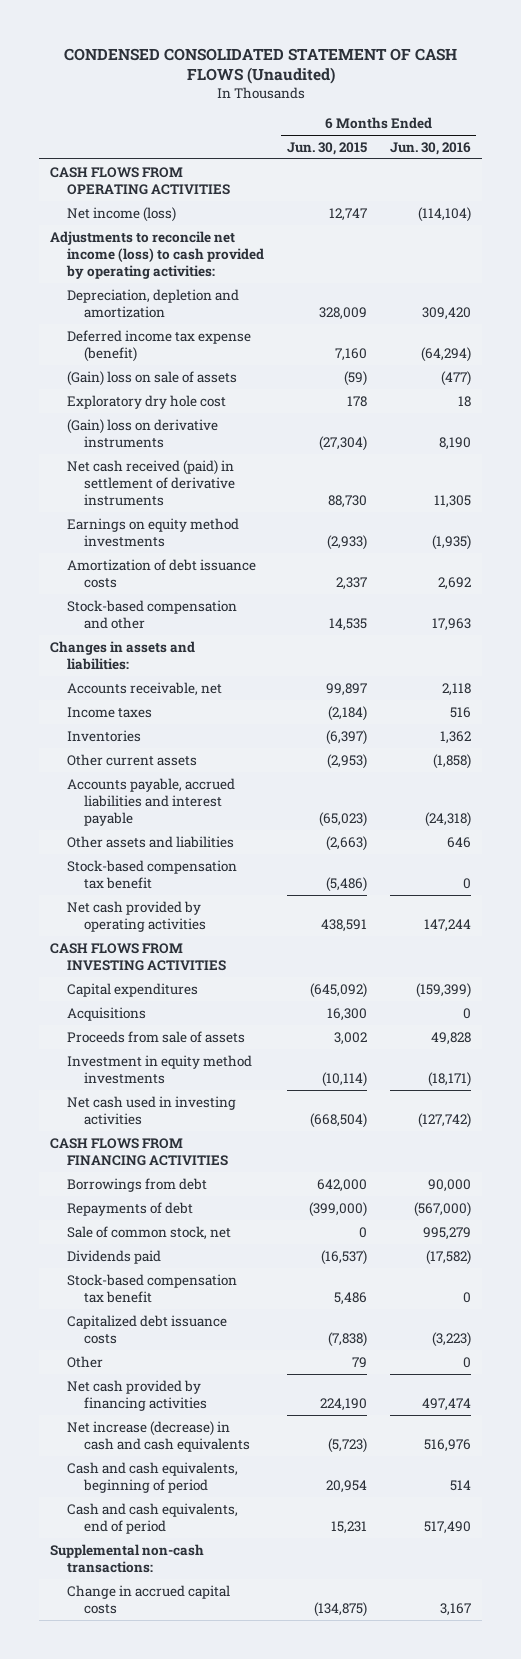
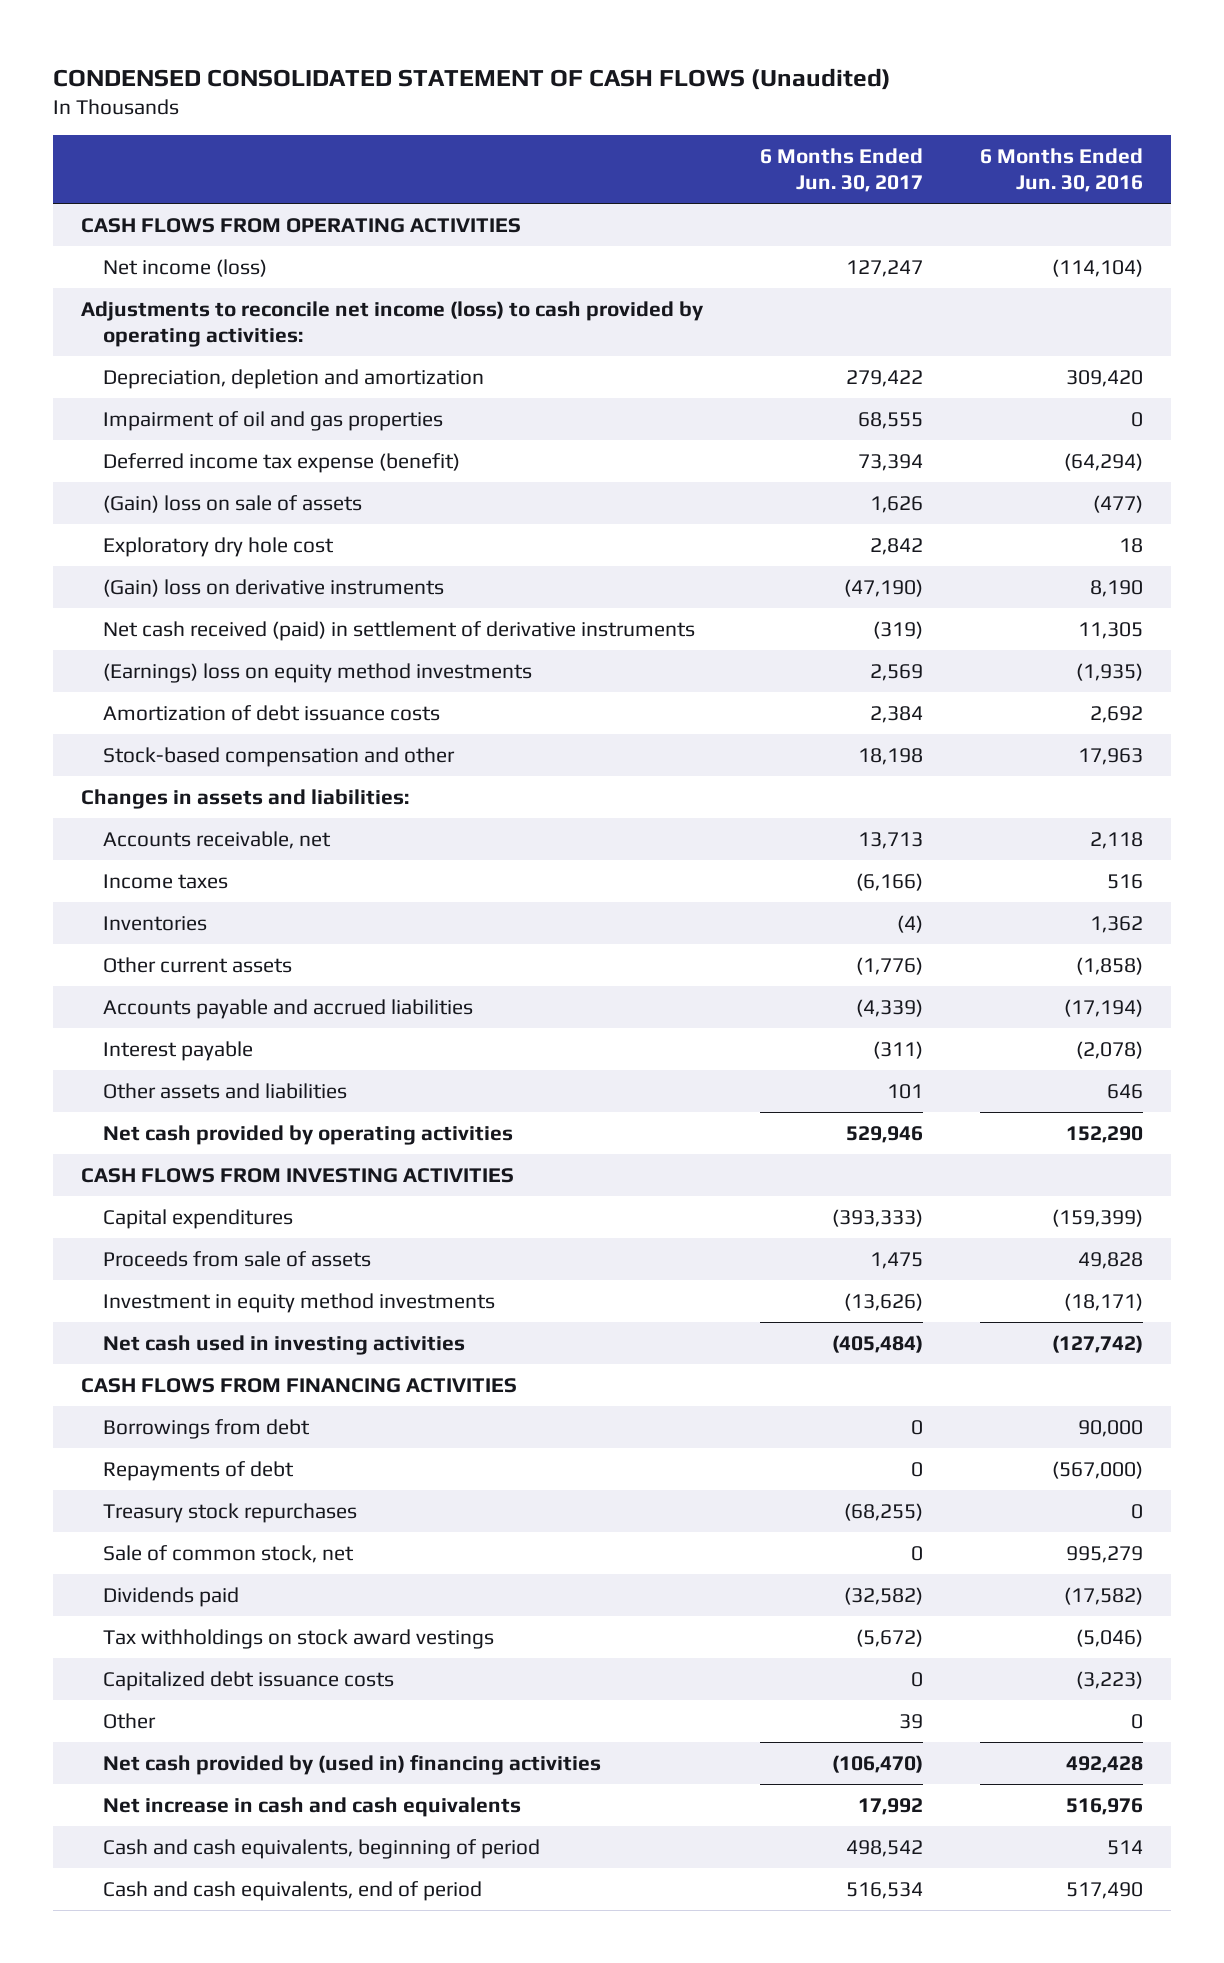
[287,141,368,155] Jun. 30, 2015 -> none
none -> [759,148,923,192] 6 Months Ended Jun. 30, 2017
none -> [102,410,443,431] Impairment of oil and gas properties
[67,517,240,547] Earnings on equity method investments -> [102,662,532,683] (Earnings) loss on equity method investments
[67,777,236,827] Accounts payable, accrued liabilities and interest payable -> [102,998,473,1019] Accounts payable and accrued liabilities
[424,812,471,828] (24,318) -> [1063,998,1143,1017] (17,194)
none -> [102,1040,253,1061] Interest payable
[67,859,238,889] Stock-based compensation tax benefit -> none
[423,918,471,932] 147,244 -> [1065,1125,1143,1143] 152,290
[67,1006,147,1021] Acquisitions -> none
none -> [102,1502,357,1523] Treasury stock repurchases
[67,1273,238,1303] Stock-based compensation tax benefit -> none
none -> [102,1628,494,1649] Tax withholdings on stock award vestings
[67,1379,208,1411] Net cash provided by financing activities -> [102,1754,601,1775] Net cash provided by (used in) financing activities
[421,1397,471,1411] 497,474 -> [1065,1755,1143,1773] 492,428
[67,1420,251,1452] Net increase (decrease) in cash and cash equivalents -> [102,1796,521,1817] Net increase in cash and cash equivalents
[50,1543,205,1573] Supplemental non-cash transactions: -> none
[67,1584,231,1614] Change in accrued capital costs -> none

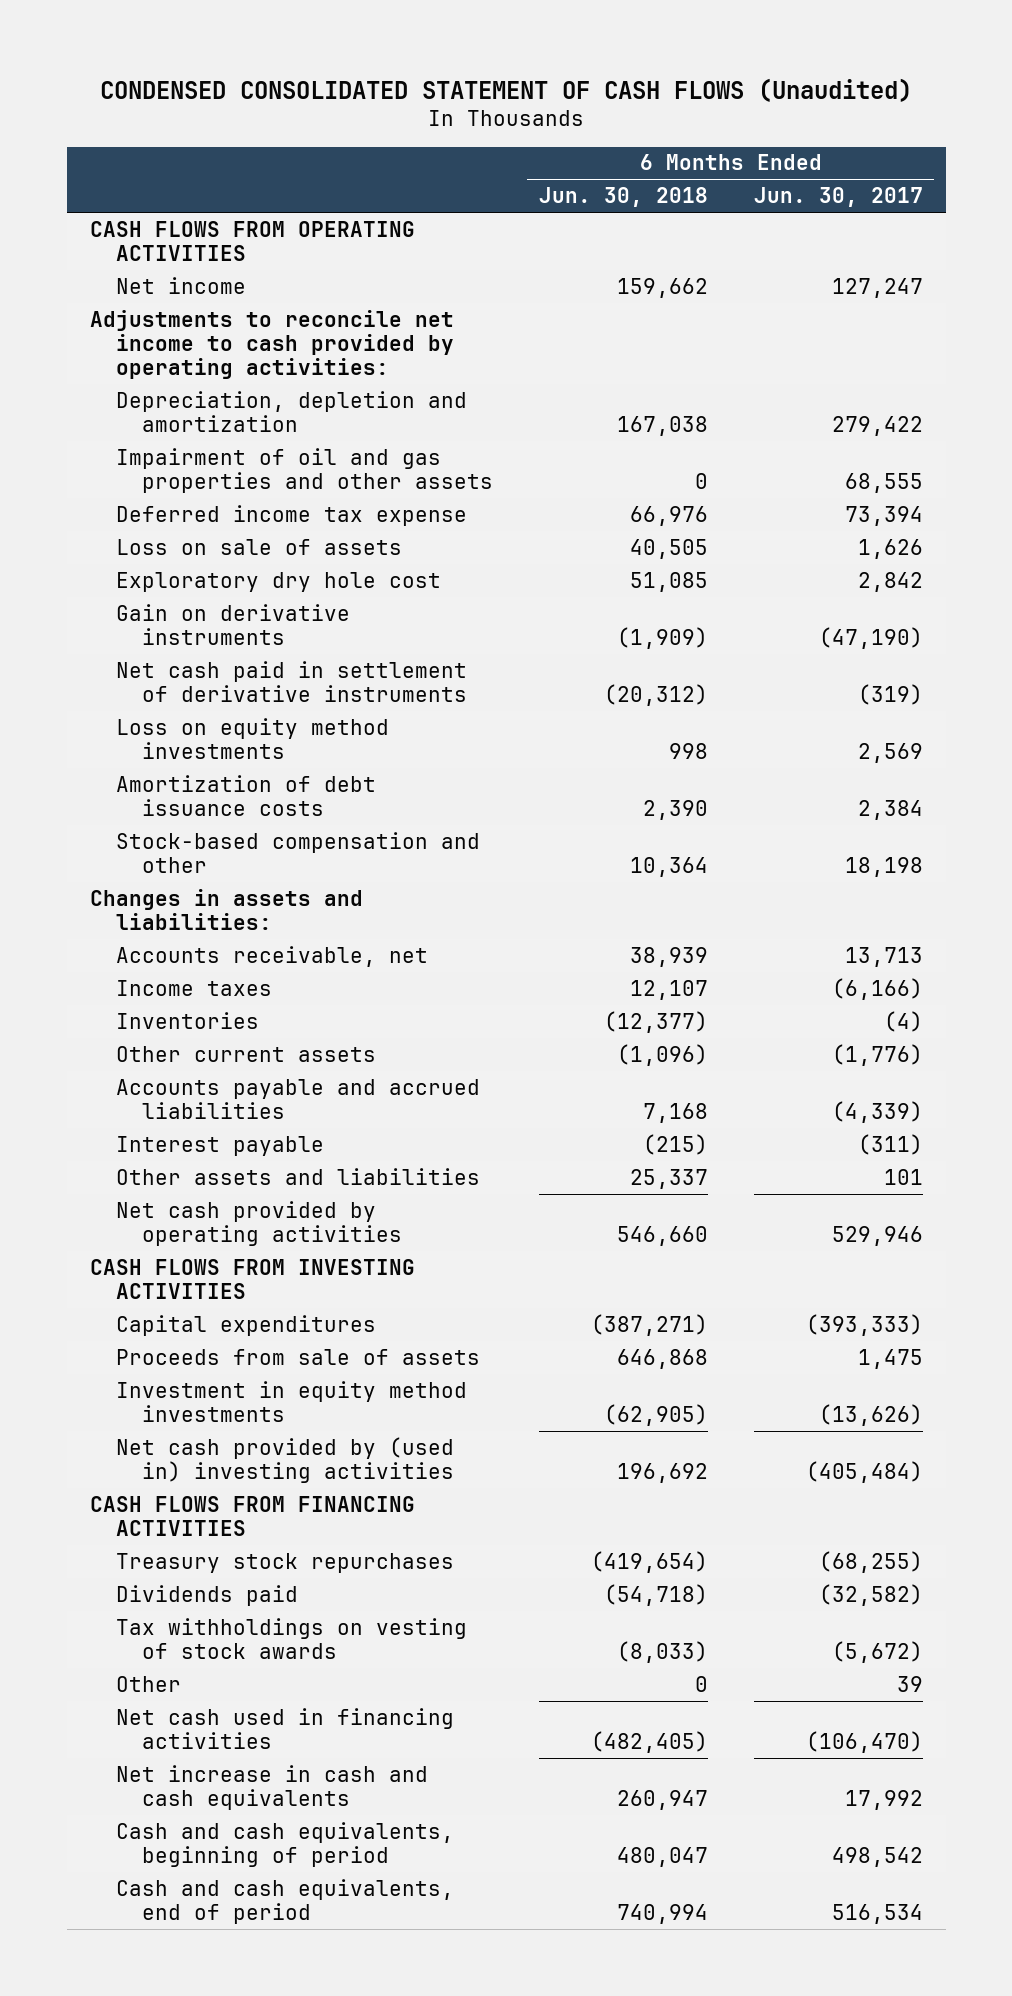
[979,148,1143,192] 6 Months Ended Jun. 30, 2016 -> none
none -> [538,187,708,208] Jun. 30, 2018
[102,258,267,277] Net income (loss) -> [115,276,246,294] Net income
[81,300,705,347] Adjustments to reconcile net income (loss) to cash provided by operating activities: -> [89,309,454,380] Adjustments to reconcile net income to cash provided by operating activities:
[102,410,443,431] Impairment of oil and gas properties -> [115,447,494,494] Impairment of oil and gas properties and other assets
[102,452,460,473] Deferred income tax expense (benefit) -> [115,504,467,526] Deferred income tax expense
[102,494,362,513] (Gain) loss on sale of assets -> [115,538,402,555] Loss on sale of assets
[102,578,444,597] (Gain) loss on derivative instruments -> [115,603,350,646] Gain on derivative instruments
[102,620,695,641] Net cash received (paid) in settlement of derivative instruments -> [115,660,468,703] Net cash paid in settlement of derivative instruments
[102,662,532,683] (Earnings) loss on equity method investments -> [115,717,389,760] Loss on equity method investments
[102,1334,465,1355] Net cash used in investing activities -> [115,1436,455,1484] Net cash provided by (used in) investing activities
[102,1418,310,1439] Borrowings from debt -> none
[102,1460,294,1481] Repayments of debt -> none
[102,1544,354,1563] Sale of common stock, net -> none
[102,1670,394,1691] Capitalized debt issuance costs -> none
[102,1628,494,1649] Tax withholdings on stock award vestings -> [115,1617,467,1660] Tax withholdings on vesting of stock awards
[102,1754,601,1775] Net cash provided by (used in) financing activities -> [115,1707,454,1750] Net cash used in financing activities

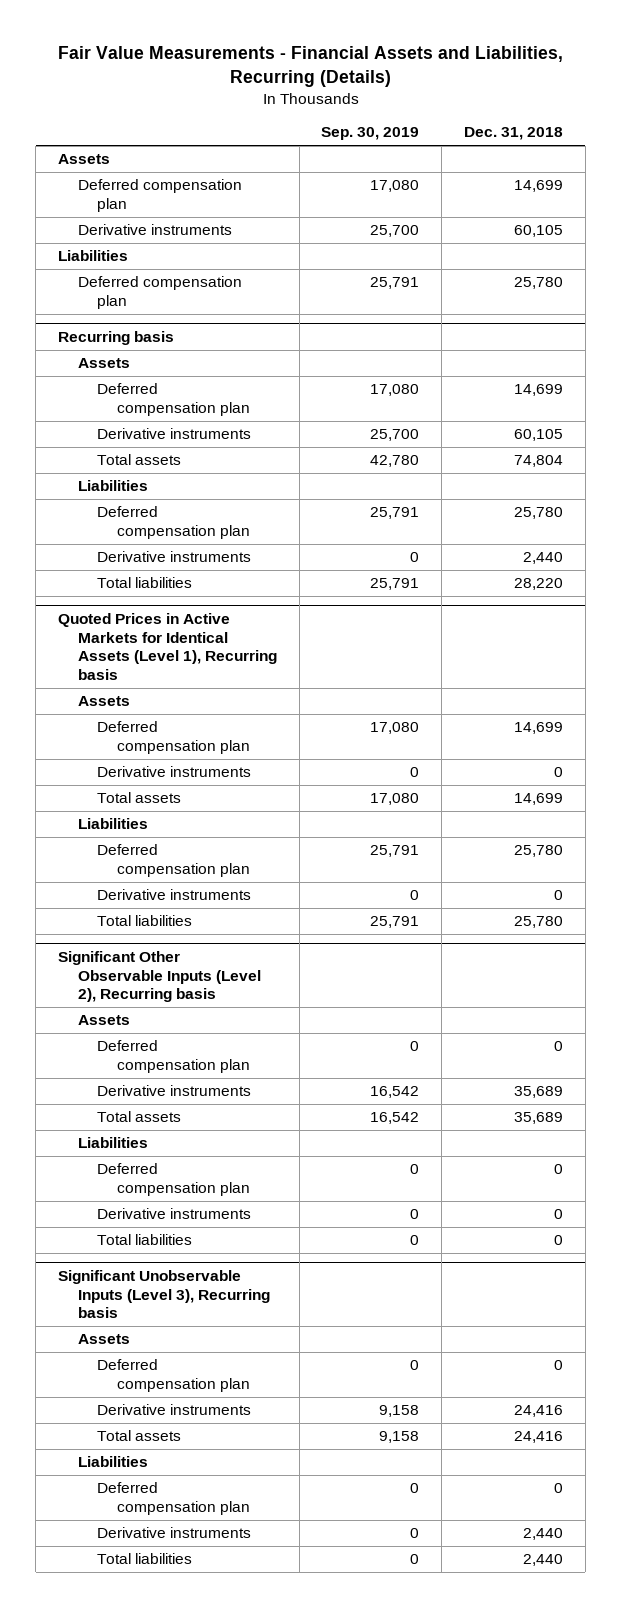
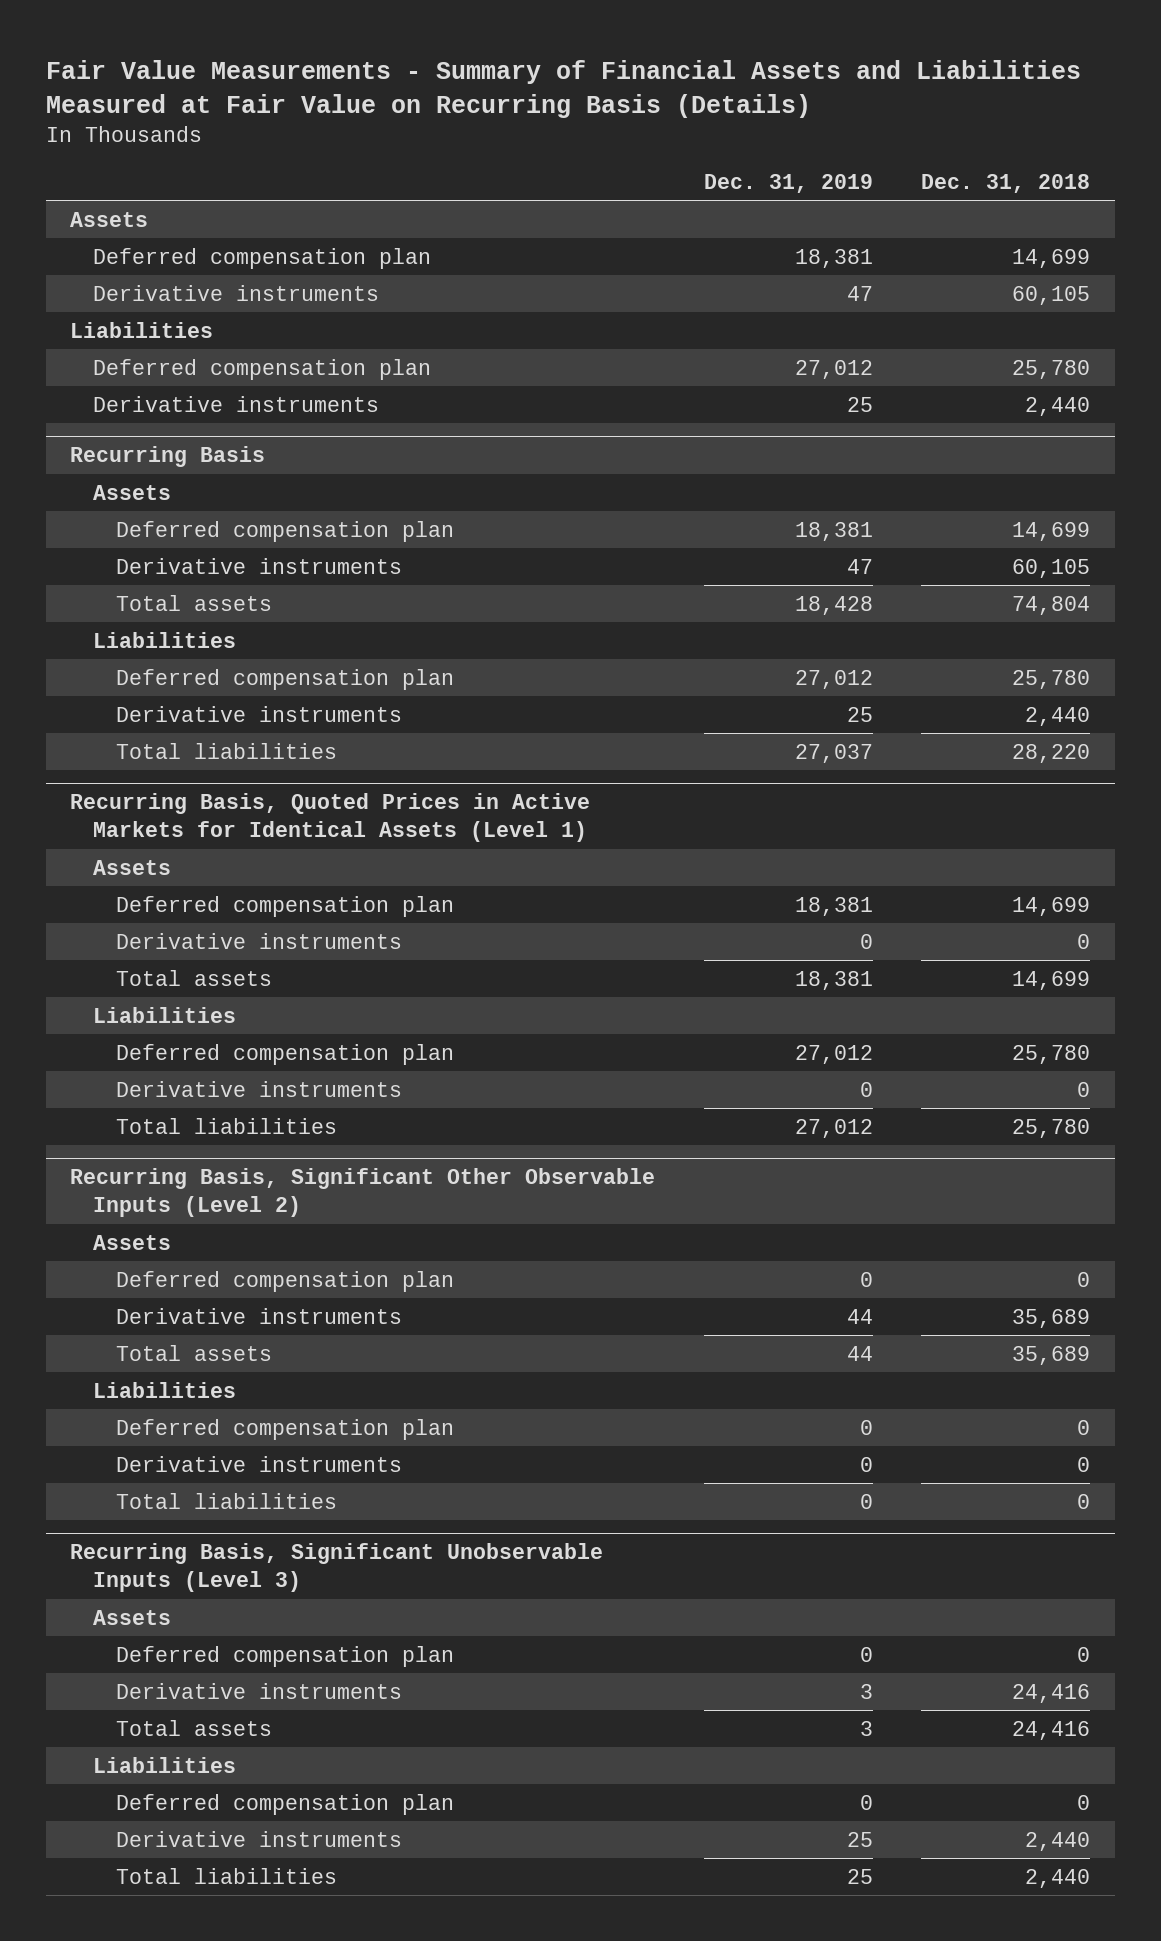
[57,46,563,88] Fair Value Measurements - Financial Assets and Liabilities, Recurring (Details) -> [45,60,1081,118] Fair Value Measurements - Summary of Financial Assets and Liabilities Measured at Fair Value on Recurring Basis (Details)
[321,127,420,141] Sep. 30, 2019 -> none
none -> [703,174,873,194] Dec. 31, 2019
none -> [92,395,379,412] Derivative instruments
[58,330,175,345] Recurring basis -> [70,446,266,468] Recurring Basis
[58,612,277,680] Quoted Prices in Active Markets for Identical Assets (Level 1), Recurring basis -> [70,793,591,843] Recurring Basis, Quoted Prices in Active Markets for Identical Assets (Level 1)
[58,950,261,1003] Significant Other Observable Inputs (Level 2), Recurring basis -> [70,1168,656,1218] Recurring Basis, Significant Other Observable Inputs (Level 2)
[58,1269,270,1319] Significant Unobservable Inputs (Level 3), Recurring basis -> [70,1543,604,1593] Recurring Basis, Significant Unobservable Inputs (Level 3)

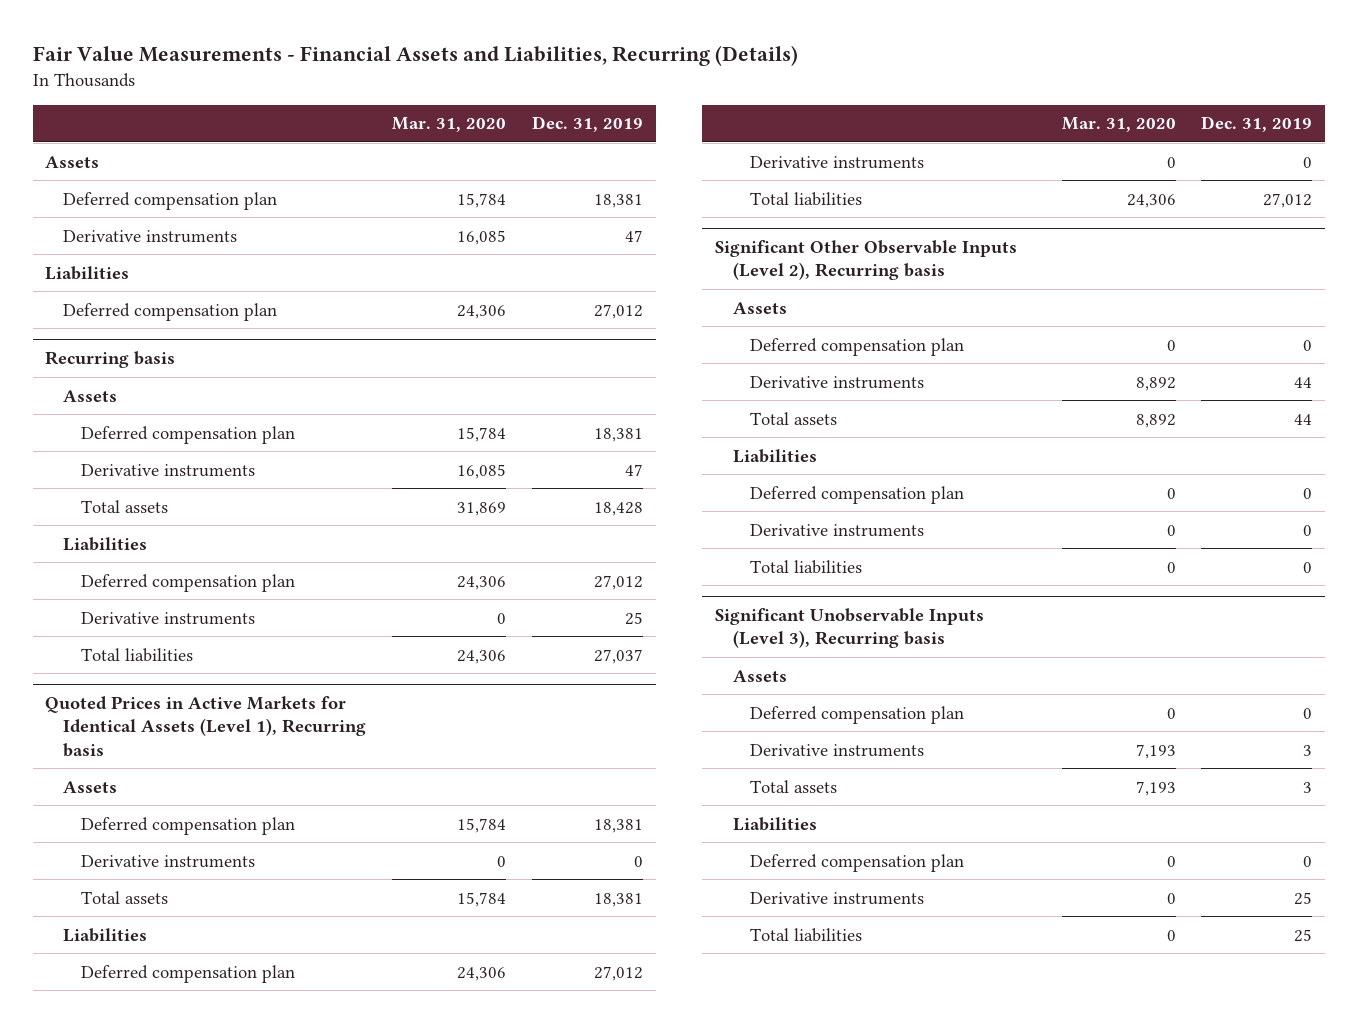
[45,60,1081,118] Fair Value Measurements - Summary of Financial Assets and Liabilities Measured at Fair Value on Recurring Basis (Details) -> [32,45,798,67] Fair Value Measurements - Financial Assets and Liabilities, Recurring (Details)
[921,174,1091,194] Dec. 31, 2018 -> none
none -> [392,117,507,133] Mar. 31, 2020
[92,395,379,412] Derivative instruments -> none
[70,446,266,468] Recurring Basis -> [45,351,176,369] Recurring basis
[70,793,591,843] Recurring Basis, Quoted Prices in Active Markets for Identical Assets (Level 1) -> [45,696,367,757] Quoted Prices in Active Markets for Identical Assets (Level 1), Recurring basis
[70,1168,656,1218] Recurring Basis, Significant Other Observable Inputs (Level 2) -> [714,240,1017,281] Significant Other Observable Inputs (Level 2), Recurring basis
[70,1543,604,1593] Recurring Basis, Significant Unobservable Inputs (Level 3) -> [714,608,984,649] Significant Unobservable Inputs (Level 3), Recurring basis

